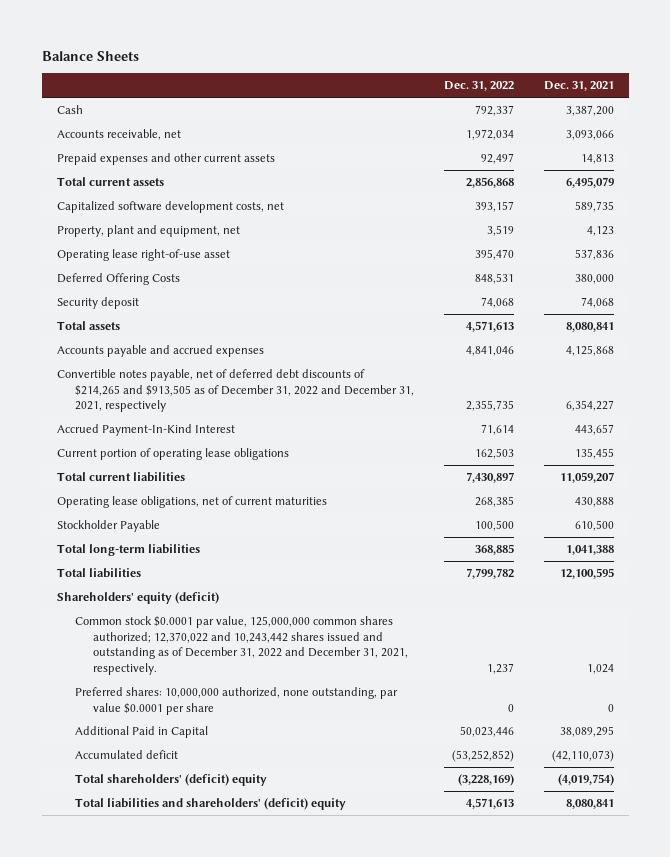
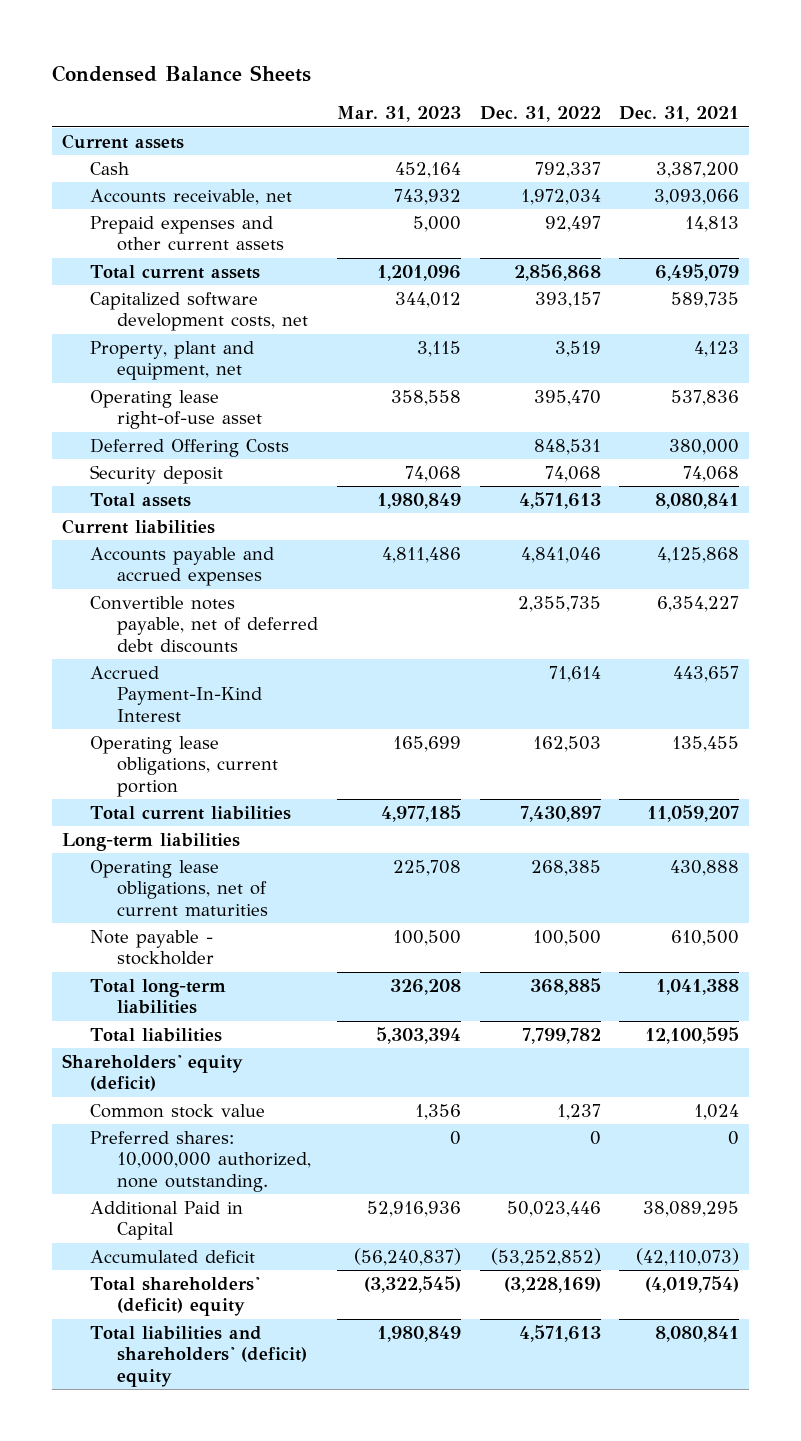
[41,50,139,61] Balance Sheets -> [52,64,312,82] Condensed Balance Sheets
none -> [337,106,462,123] Mar. 31, 2023
none -> [61,134,184,150] Current assets
none -> [61,519,215,535] Current liabilities
[56,368,414,413] Convertible notes payable, net of deferred debt discounts of $214,265 and $913,505 as of December 31, 2022 and December 31, 2021, respectively -> [89,596,319,653] Convertible notes payable, net of deferred debt discounts
[56,447,289,460] Current portion of operating lease obligations -> [89,736,279,797] Operating lease obligations, current portion
none -> [61,833,240,852] Long-term liabilities
[56,519,160,532] Stockholder Payable -> [89,930,215,966] Note payable - stockholder
[74,615,408,676] Common stock $0.0001 par value, 125,000,000 common shares authorized; 12,370,022 and 10,243,442 shares issued and outstanding as of December 31, 2022 and December 31, 2021, respectively. -> [89,1104,265,1119] Common stock value
[74,686,398,715] Preferred shares: 10,000,000 authorized, none outstanding, par value $0.0001 per share -> [89,1131,312,1192] Preferred shares: 10,000,000 authorized, none outstanding.

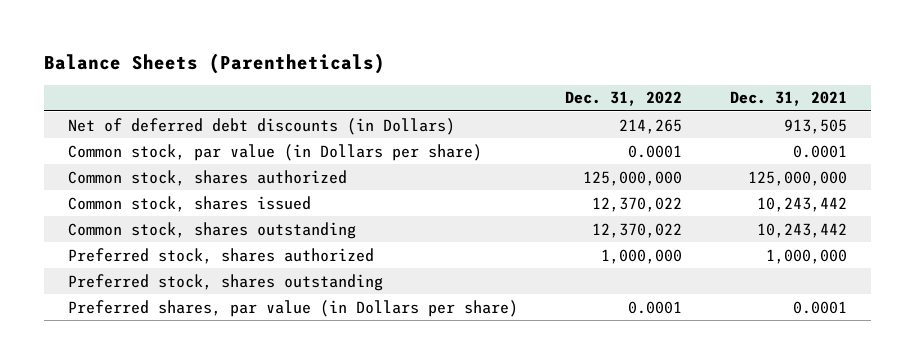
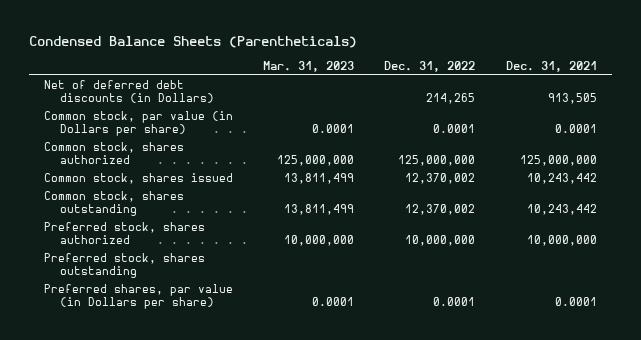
[43,52,385,74] Balance Sheets (Parentheticals) -> [29,35,358,48] Condensed Balance Sheets (Parentheticals)
none -> [263,60,355,72] Mar. 31, 2023
[592,196,683,212] 12,370,022 -> [405,173,476,185] 12,370,002
[592,222,683,238] 12,370,022 -> [405,204,476,216] 12,370,002
[601,248,683,264] 1,000,000 -> [405,235,476,247] 10,000,000
[765,248,847,264] 1,000,000 -> [526,235,597,247] 10,000,000

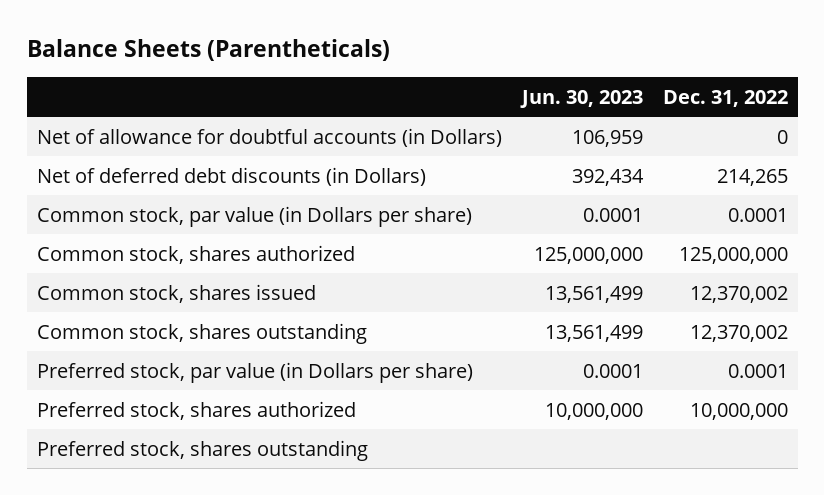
[29,35,358,48] Condensed Balance Sheets (Parentheticals) -> [26,39,390,62] Balance Sheets (Parentheticals)
[263,60,355,72] Mar. 31, 2023 -> none
[505,60,597,72] Dec. 31, 2021 -> none
none -> [519,89,643,108] Jun. 30, 2023
none -> [36,127,502,147] Net of allowance for doubtful accounts (in Dollars)
none -> [36,361,473,383] Preferred stock, par value (in Dollars per share)
[44,284,234,310] Preferred shares, par value (in Dollars per share) -> none

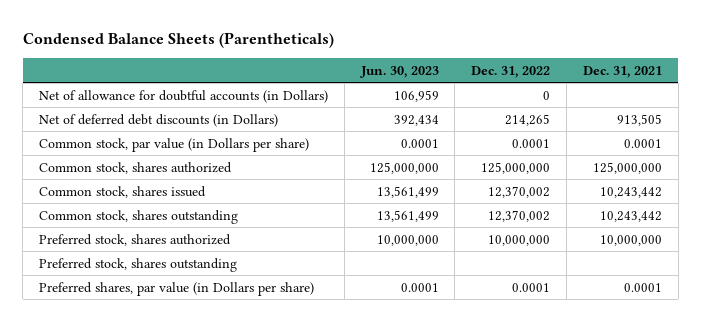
[26,39,390,62] Balance Sheets (Parentheticals) -> [22,32,334,49] Condensed Balance Sheets (Parentheticals)
none -> [582,65,662,78] Dec. 31, 2021
[36,361,473,383] Preferred stock, par value (in Dollars per share) -> none
none -> [38,281,314,296] Preferred shares, par value (in Dollars per share)

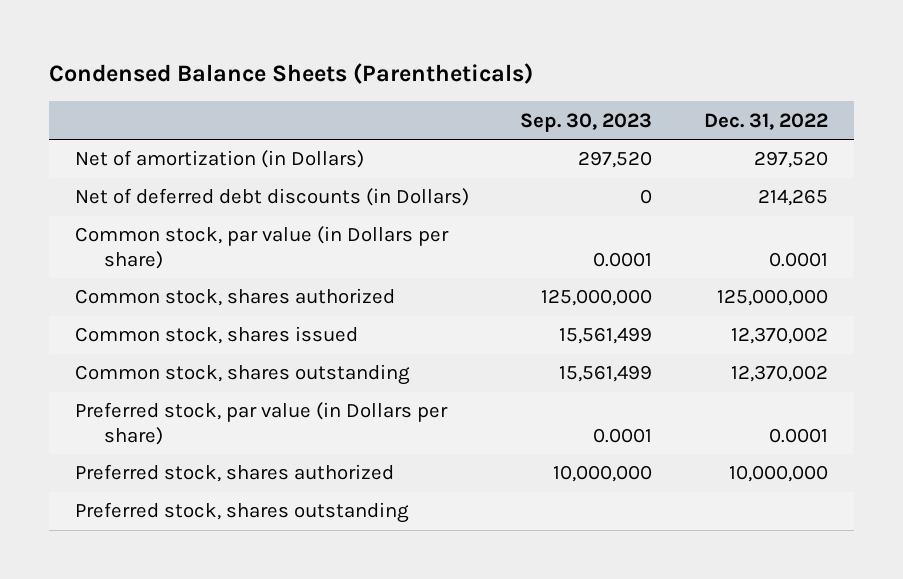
[359,65,439,78] Jun. 30, 2023 -> none
[582,65,662,78] Dec. 31, 2021 -> none
none -> [520,112,653,132] Sep. 30, 2023
[38,89,328,103] Net of allowance for doubtful accounts (in Dollars) -> none
none -> [75,150,365,169] Net of amortization (in Dollars)
none -> [75,402,449,446] Preferred stock, par value (in Dollars per share)
[38,281,314,296] Preferred shares, par value (in Dollars per share) -> none

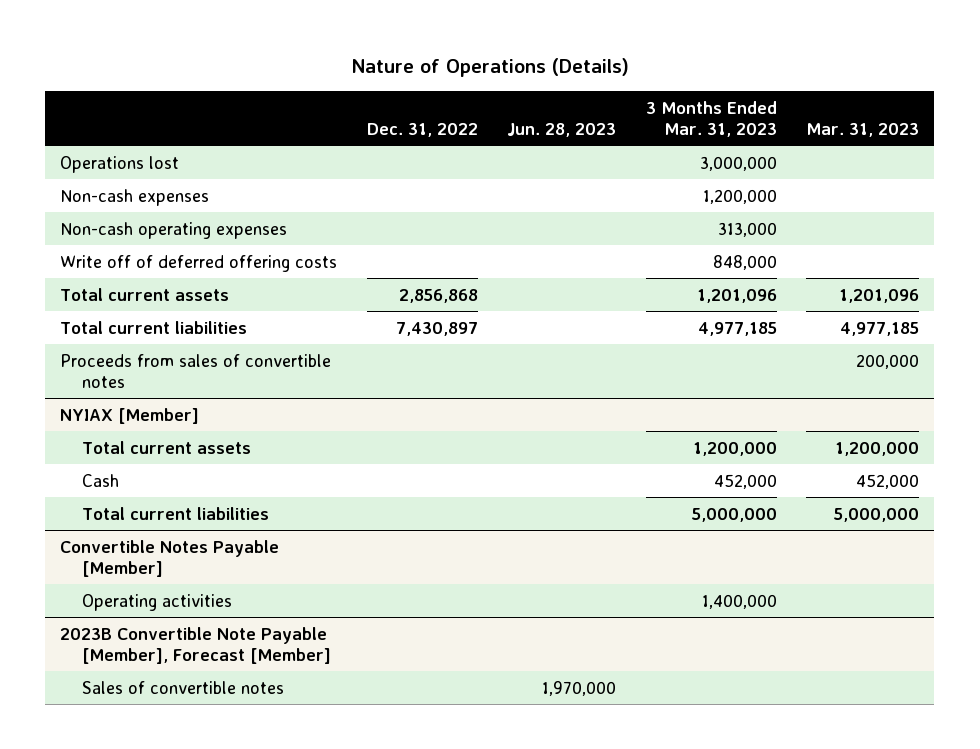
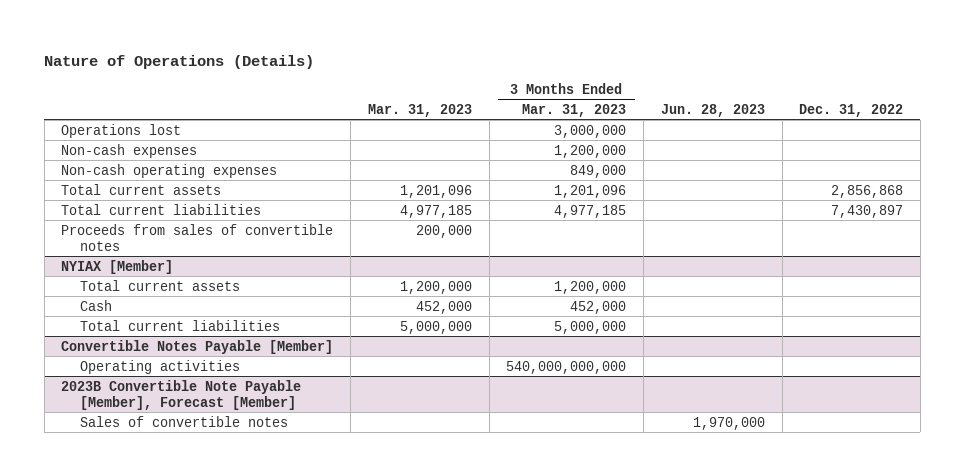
[60,254,338,272] Write off of deferred offering costs -> none
[717,221,777,237] 313,000 -> [570,164,627,178] 849,000
[701,593,777,609] 1,400,000 -> [506,360,627,374] 540,000,000,000

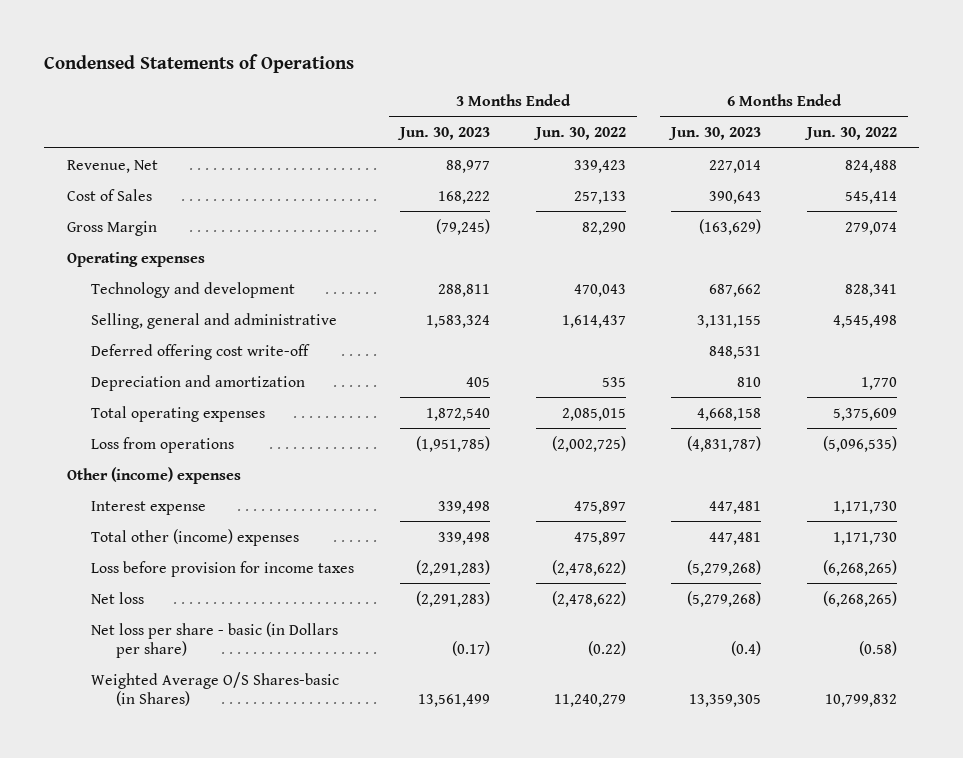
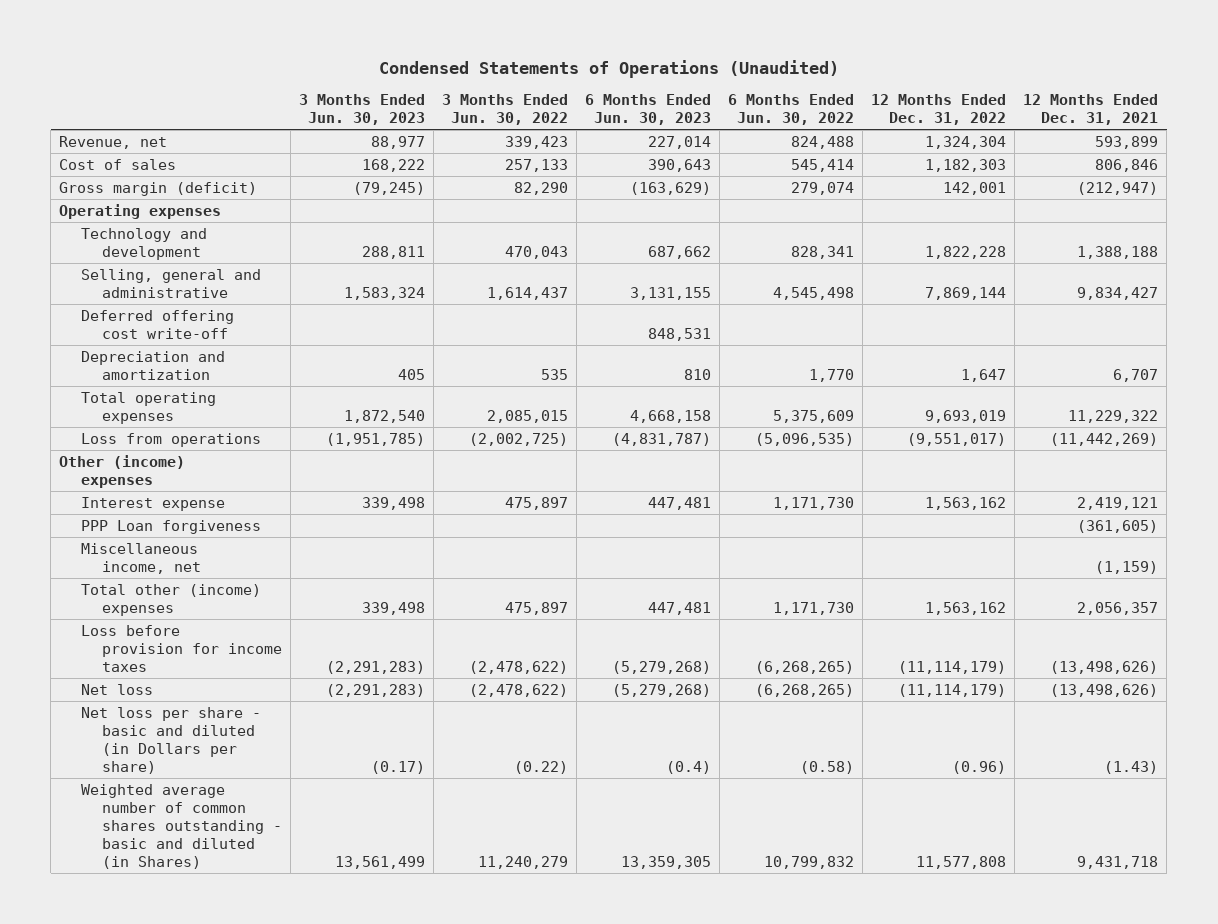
[43,54,354,74] Condensed Statements of Operations -> [378,59,839,78] Condensed Statements of Operations (Unaudited)
none -> [871,94,1007,126] 12 Months Ended Dec. 31, 2022
none -> [1023,94,1159,126] 12 Months Ended Dec. 31, 2021
[66,159,158,173] Revenue, Net -> [59,135,168,149] Revenue, net
[66,188,152,201] Cost of Sales -> [59,158,177,170] Cost of sales
[66,220,157,236] Gross Margin -> [59,181,258,196] Gross margin (deficit)
none -> [80,519,261,534] PPP Loan forgiveness
none -> [80,542,202,574] Miscellaneous income, net
[91,621,339,658] Net loss per share - basic (in Dollars per share) -> [80,706,261,774] Net loss per share - basic and diluted (in Dollars per share)
[91,671,340,706] Weighted Average O/S Shares-basic (in Shares) -> [80,783,283,869] Weighted average number of common shares outstanding - basic and diluted (in Shares)

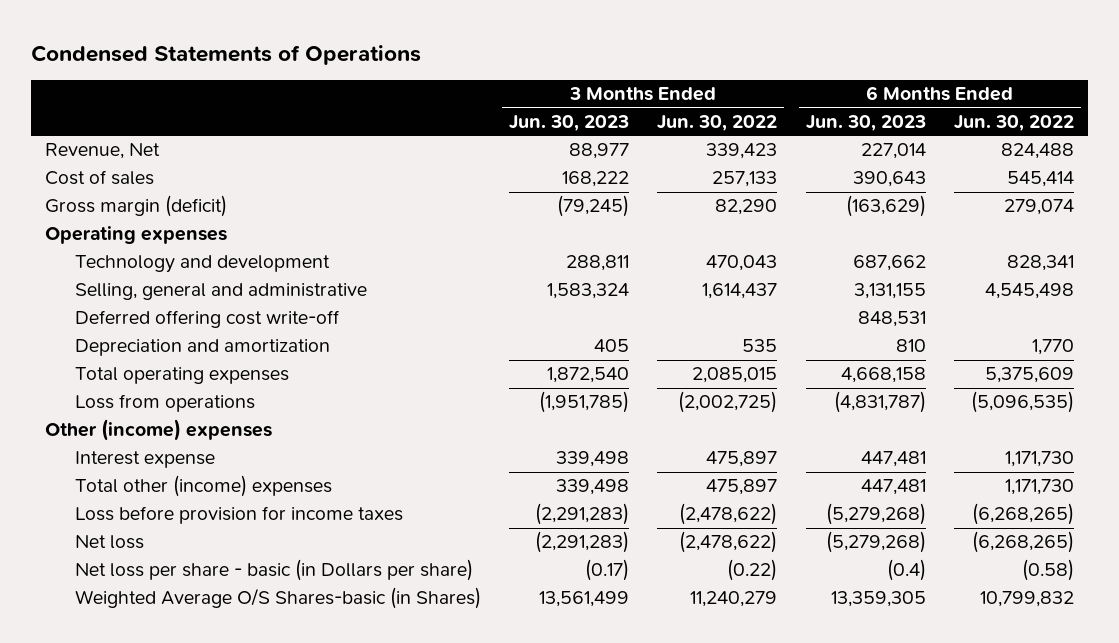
[378,59,839,78] Condensed Statements of Operations (Unaudited) -> [30,44,421,65] Condensed Statements of Operations
[871,94,1007,126] 12 Months Ended Dec. 31, 2022 -> none
[1023,94,1159,126] 12 Months Ended Dec. 31, 2021 -> none
[59,135,168,149] Revenue, net -> [44,143,160,160] Revenue, Net
[80,519,261,534] PPP Loan forgiveness -> none
[80,542,202,574] Miscellaneous income, net -> none
[80,706,261,774] Net loss per share - basic and diluted (in Dollars per share) -> [74,559,473,582] Net loss per share - basic (in Dollars per share)
[80,783,283,869] Weighted average number of common shares outstanding - basic and diluted (in Shares) -> [74,587,481,610] Weighted Average O/S Shares-basic (in Shares)

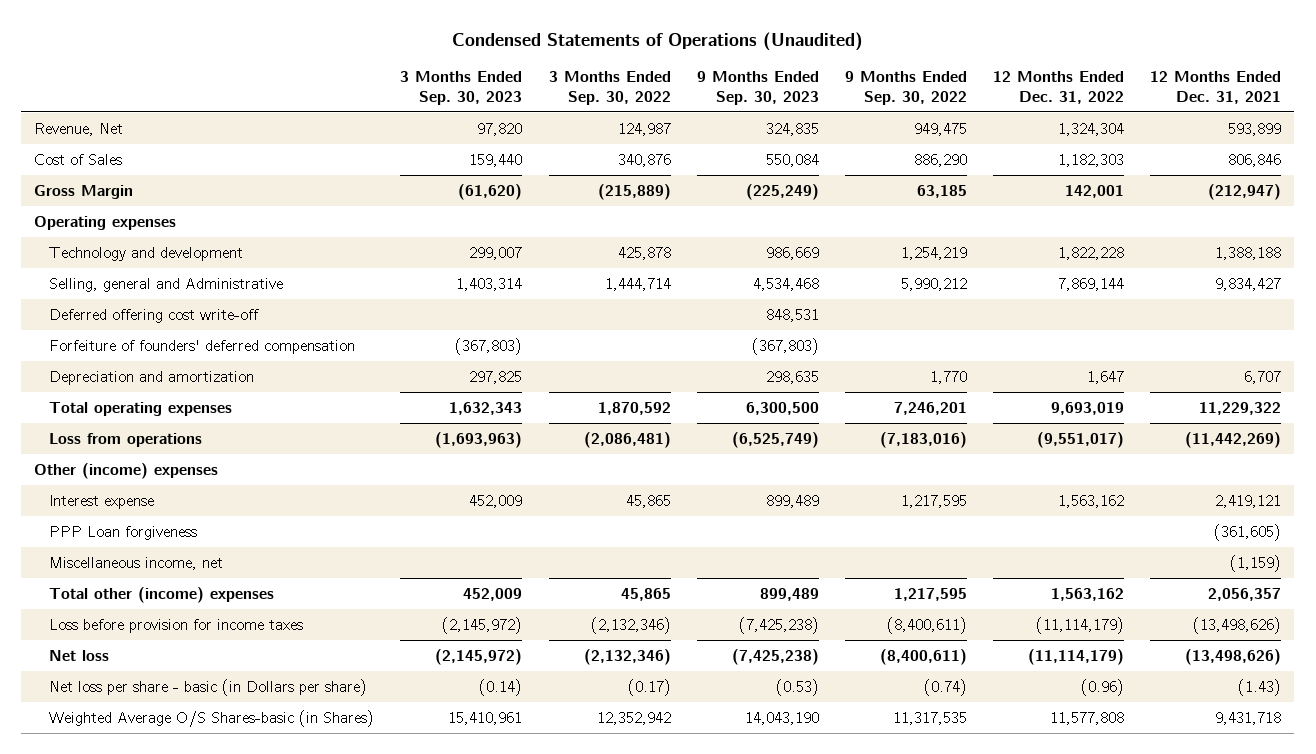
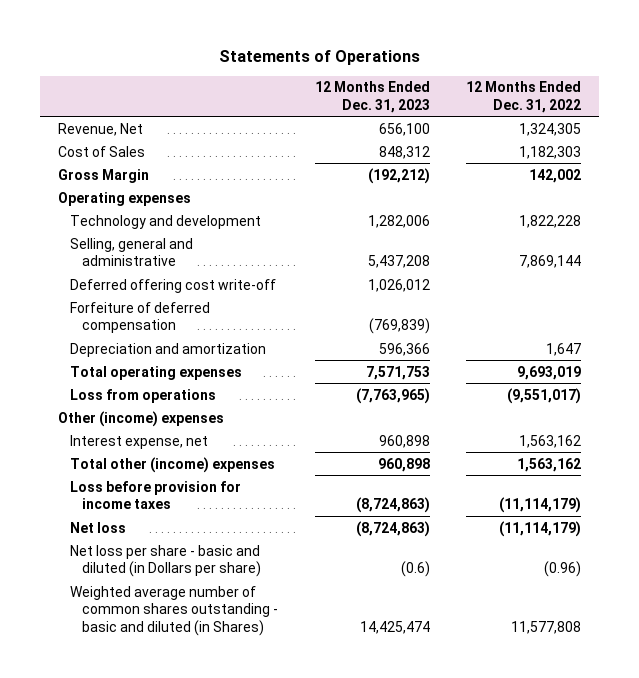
[451,31,863,51] Condensed Statements of Operations (Unaudited) -> [218,49,420,65] Statements of Operations
[400,70,523,105] 3 Months Ended Sep. 30, 2023 -> none
[548,70,671,105] 3 Months Ended Sep. 30, 2022 -> none
[696,70,819,105] 9 Months Ended Sep. 30, 2023 -> none
[844,70,967,105] 9 Months Ended Sep. 30, 2022 -> none
[1150,70,1282,104] 12 Months Ended Dec. 31, 2021 -> none
none -> [314,81,430,113] 12 Months Ended Dec. 31, 2023
[1058,122,1125,136] 1,324,304 -> [519,122,582,136] 1,324,305
[1065,184,1125,198] 142,001 -> [529,168,582,183] 142,002
[49,277,284,292] Selling, general and Administrative -> [69,237,193,267] Selling, general and administrative
[49,339,356,354] Forfeiture of founders' deferred compensation -> [69,301,210,334] Forfeiture of deferred compensation
[49,525,198,540] PPP Loan forgiveness -> none
[49,556,224,570] Miscellaneous income, net -> none
[49,494,155,509] Interest expense -> [69,434,208,449] Interest expense, net
[49,678,368,696] Net loss per share - basic (in Dollars per share) -> [69,544,262,578] Net loss per share - basic and diluted (in Dollars per share)
[49,709,375,727] Weighted Average O/S Shares-basic (in Shares) -> [69,585,279,636] Weighted average number of common shares outstanding - basic and diluted (in Shares)

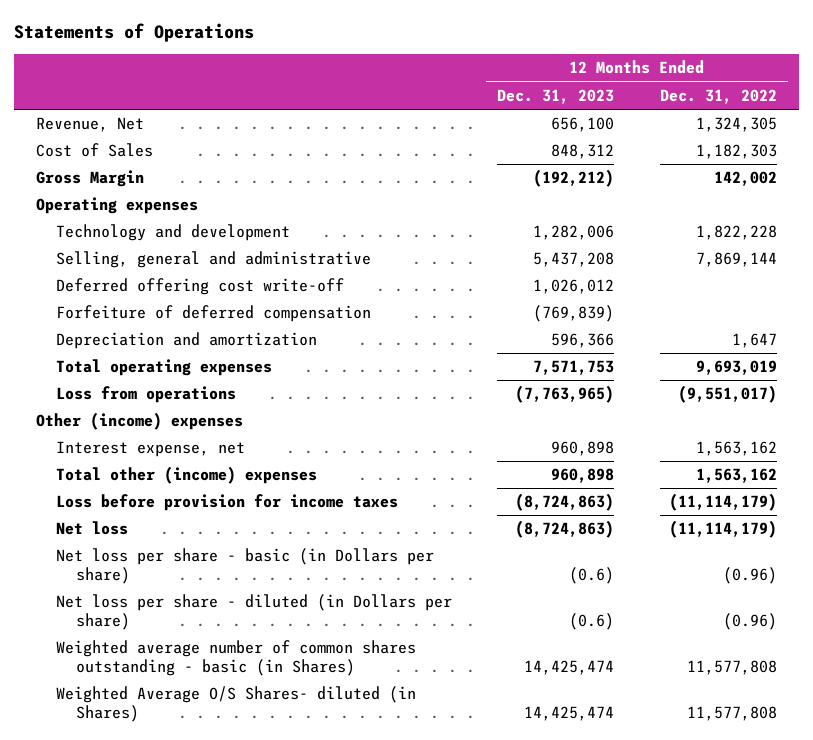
[69,544,262,578] Net loss per share - basic and diluted (in Dollars per share) -> [56,548,435,584] Net loss per share - basic (in Dollars per share)
none -> [56,594,453,630] Net loss per share - diluted (in Dollars per share)
[69,585,279,636] Weighted average number of common shares outstanding - basic and diluted (in Shares) -> [56,640,417,676] Weighted average number of common shares outstanding - basic (in Shares)
none -> [56,686,417,722] Weighted Average O/S Shares- diluted (in Shares)

